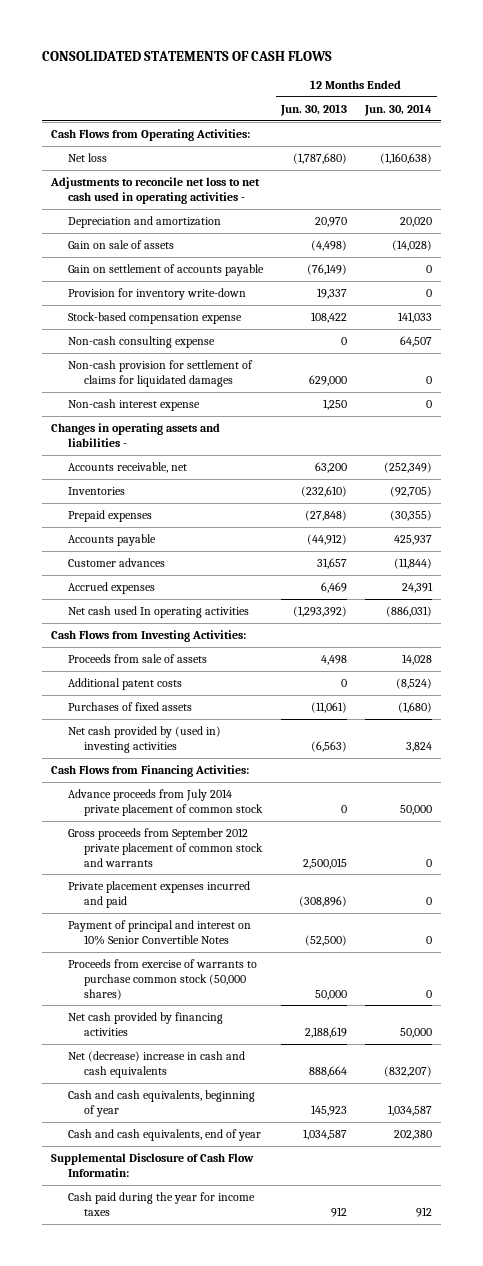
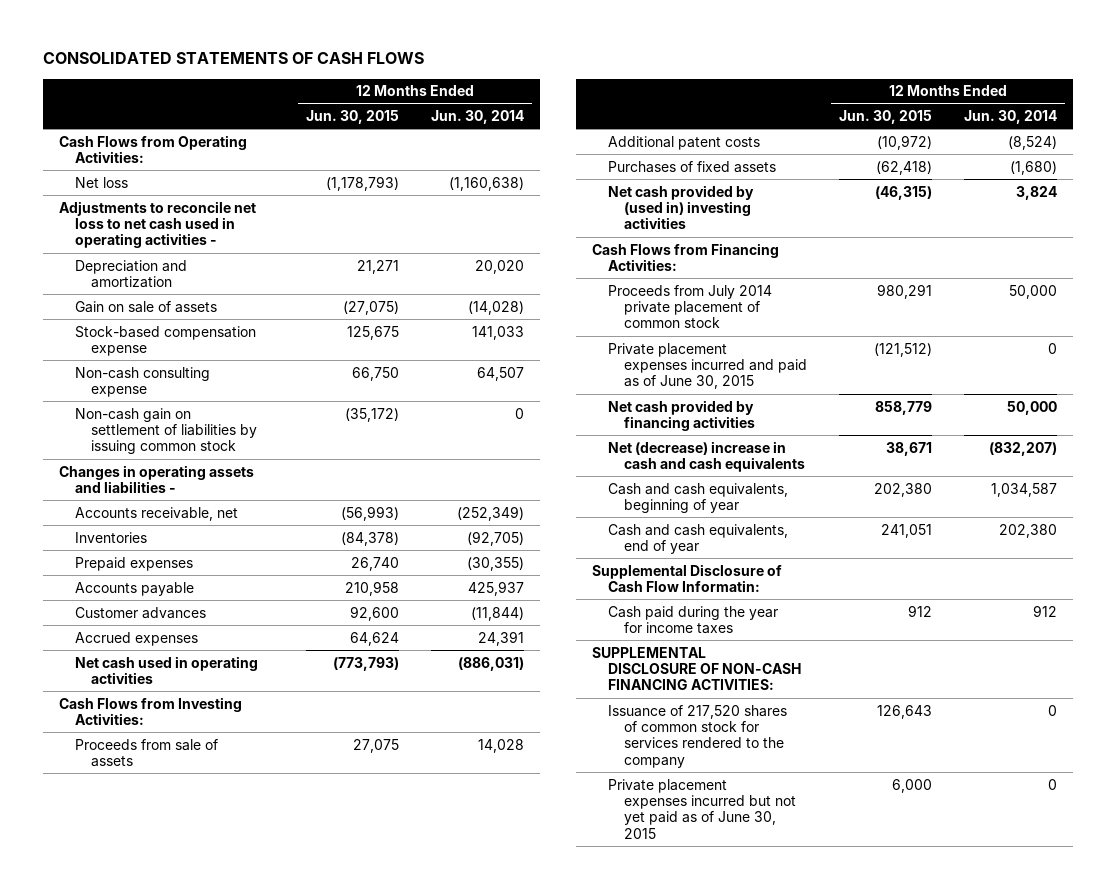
[279,103,347,116] Jun. 30, 2013 -> none
none -> [306,109,400,124] Jun. 30, 2015
[67,264,264,277] Gain on settlement of accounts payable -> none
[67,288,246,301] Provision for inventory write-down -> none
[67,360,253,387] Non-cash provision for settlement of claims for liquidated damages -> none
[67,399,200,412] Non-cash interest expense -> none
none -> [74,407,257,455] Non-cash gain on settlement of liabilities by issuing common stock
[67,606,249,619] Net cash used In operating activities -> [74,655,258,684] Net cash used in operating activities
[67,828,264,867] Gross proceeds from September 2012 private placement of common stock and warrants -> none
[67,920,251,945] Payment of principal and interest on 10% Senior Convertible Notes -> none
[67,959,257,1000] Proceeds from exercise of warrants to purchase common stock (50,000 shares) -> none
[67,789,264,816] Advance proceeds from July 2014 private placement of common stock -> [607,284,772,329] Proceeds from July 2014 private placement of common stock
[67,881,250,908] Private placement expenses incurred and paid -> [607,342,807,390] Private placement expenses incurred and paid as of June 30, 2015
none -> [591,646,801,691] SUPPLEMENTAL DISCLOSURE OF NON-CASH FINANCING ACTIVITIES:
none -> [607,704,787,768] Issuance of 217,520 shares of common stock for services rendered to the company
none -> [607,778,796,839] Private placement expenses incurred but not yet paid as of June 30, 2015

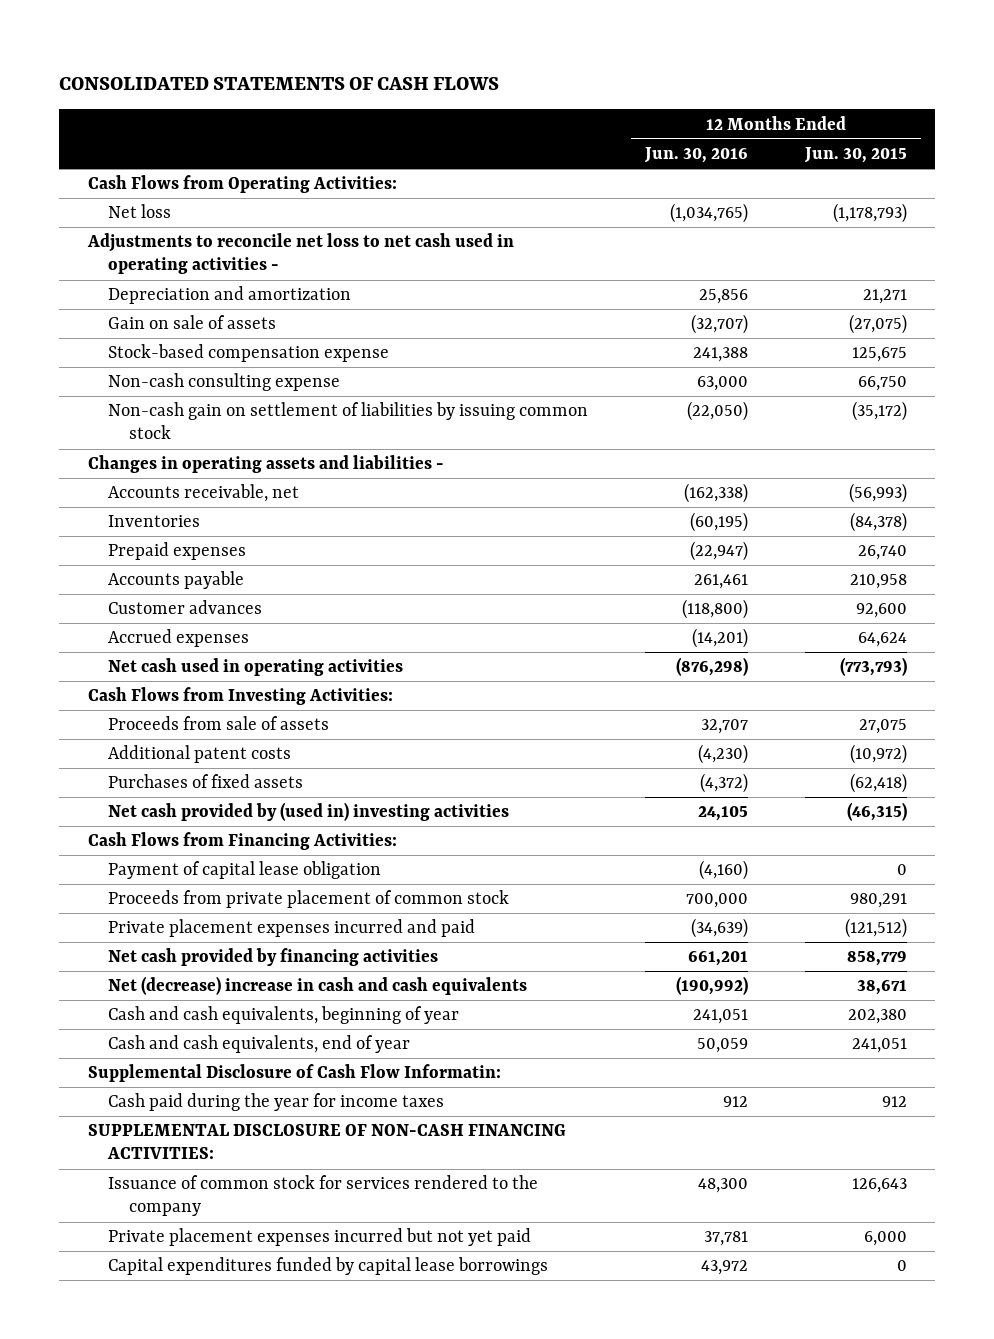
[431,109,525,124] Jun. 30, 2014 -> none
none -> [644,147,749,164] Jun. 30, 2016
none -> [108,861,382,880] Payment of capital lease obligation
[607,284,772,329] Proceeds from July 2014 private placement of common stock -> [108,890,510,909] Proceeds from private placement of common stock
[607,342,807,390] Private placement expenses incurred and paid as of June 30, 2015 -> [108,919,476,938] Private placement expenses incurred and paid
[607,704,787,768] Issuance of 217,520 shares of common stock for services rendered to the company -> [108,1175,539,1217] Issuance of common stock for services rendered to the company
[607,778,796,839] Private placement expenses incurred but not yet paid as of June 30, 2015 -> [108,1228,532,1247] Private placement expenses incurred but not yet paid
none -> [108,1257,549,1276] Capital expenditures funded by capital lease borrowings

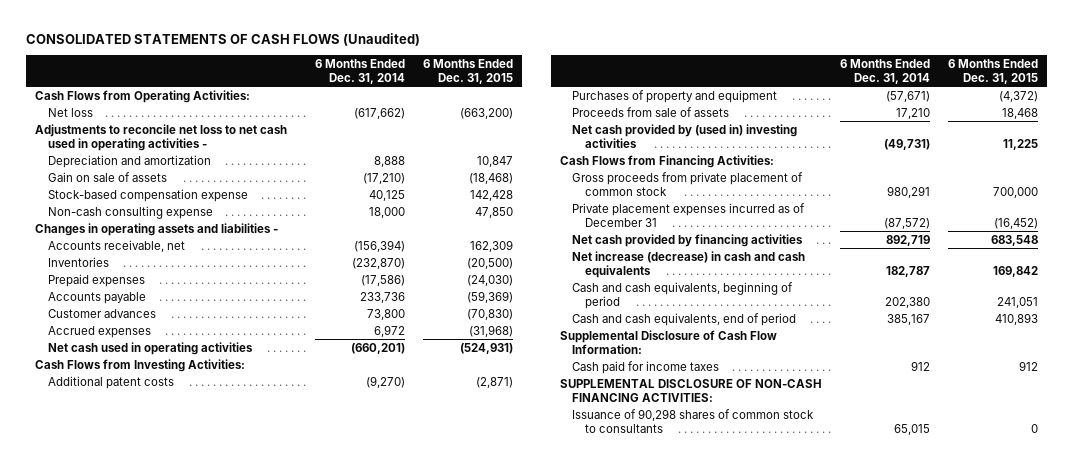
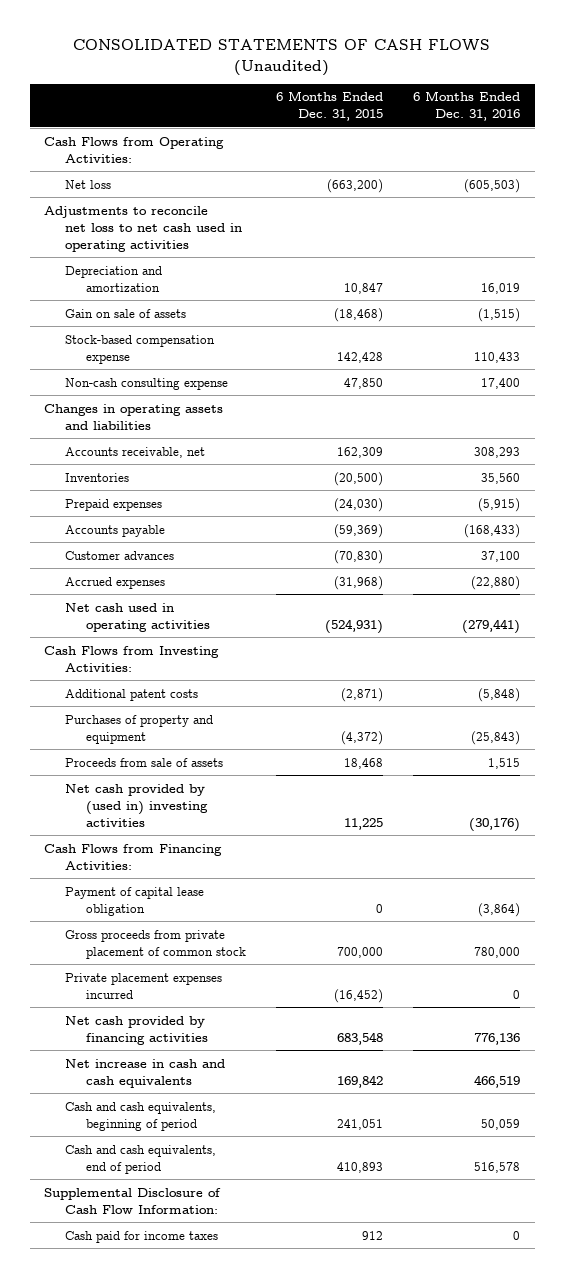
[314,58,405,84] 6 Months Ended Dec. 31, 2014 -> none
none -> [412,91,520,122] 6 Months Ended Dec. 31, 2016
[34,123,287,151] Adjustments to reconcile net loss to net cash used in operating activities - -> [44,205,243,252] Adjustments to reconcile net loss to net cash used in operating activities
[34,222,278,236] Changes in operating assets and liabilities - -> [44,403,224,430] Changes in operating assets and liabilities
none -> [65,886,205,916] Payment of capital lease obligation
[572,202,806,227] Private placement expenses incurred as of December 31 -> [65,972,223,999] Private placement expenses incurred
[572,250,806,278] Net increase (decrease) in cash and cash equivalents -> [65,1058,226,1088] Net increase in cash and cash equivalents
[559,378,822,402] SUPPLEMENTAL DISCLOSURE OF NON-CASH FINANCING ACTIVITIES: -> none
[572,408,815,433] Issuance of 90,298 shares of common stock to consultants -> none

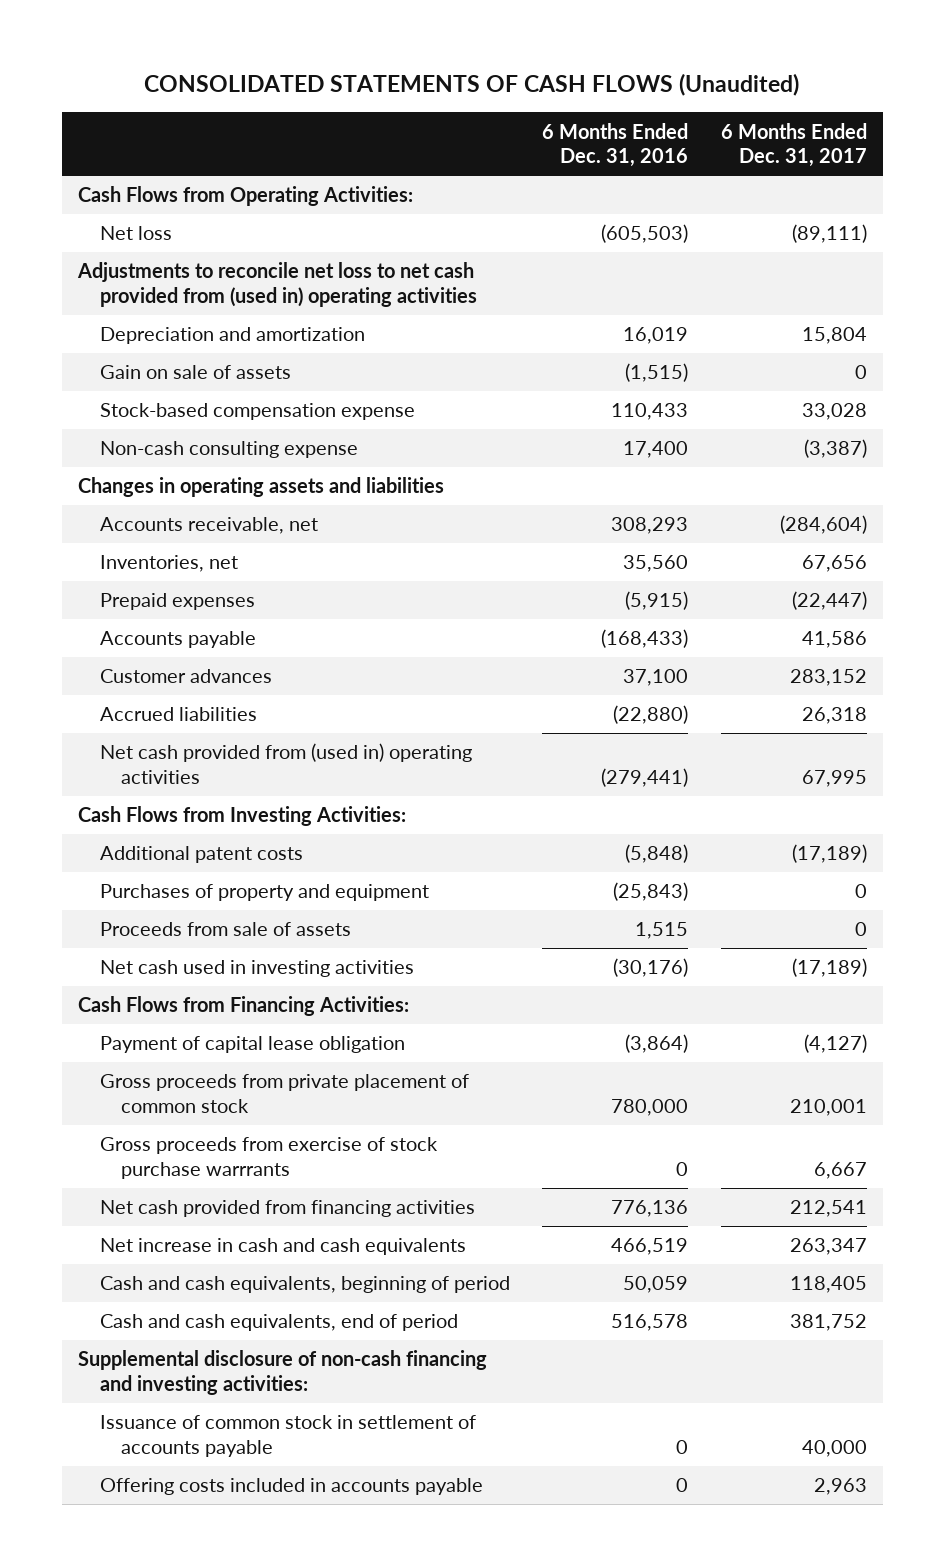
[276,91,384,122] 6 Months Ended Dec. 31, 2015 -> none
none -> [721,122,868,168] 6 Months Ended Dec. 31, 2017
[44,205,243,252] Adjustments to reconcile net loss to net cash used in operating activities -> [76,262,477,307] Adjustments to reconcile net loss to net cash provided from (used in) operating activities
[65,472,130,482] Inventories -> [99,555,238,573] Inventories, net
[65,576,166,589] Accrued expenses -> [99,707,257,722] Accrued liabilities
[65,602,211,632] Net cash used in operating activities -> [99,743,472,784] Net cash provided from (used in) operating activities
[65,783,209,827] Net cash provided by (used in) investing activities -> [99,960,414,978] Net cash used in investing activities
[65,972,223,999] Private placement expenses incurred -> none
none -> [99,1137,438,1179] Gross proceeds from exercise of stock purchase warrrants
[65,1015,209,1045] Net cash provided by financing activities -> [99,1200,475,1218] Net cash provided from financing activities
[44,1187,222,1214] Supplemental Disclosure of Cash Flow Information: -> none
[65,1230,219,1243] Cash paid for income taxes -> none
none -> [77,1350,487,1395] Supplemental disclosure of non-cash financing and investing activities:
none -> [99,1415,476,1457] Issuance of common stock in settlement of accounts payable
none -> [99,1478,483,1496] Offering costs included in accounts payable

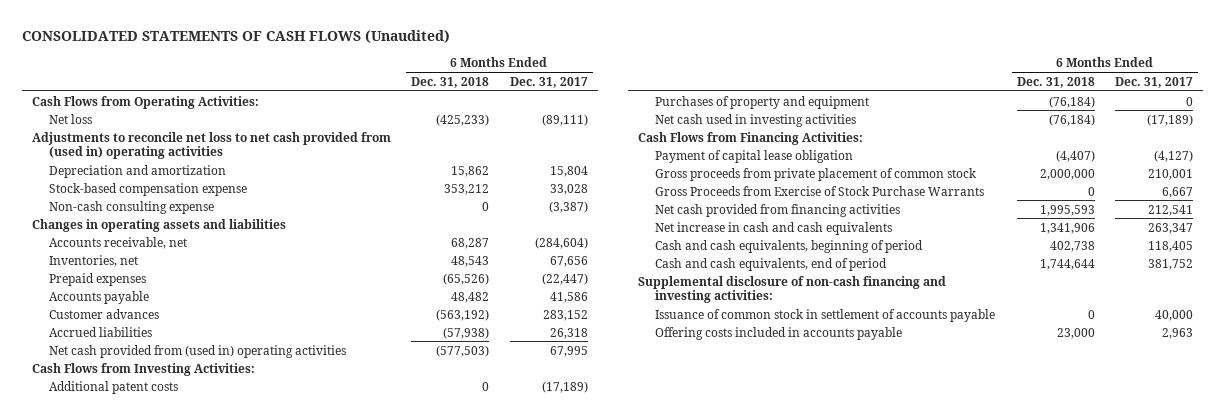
[542,122,689,168] 6 Months Ended Dec. 31, 2016 -> none
none -> [411,76,490,88] Dec. 31, 2018
[99,365,291,380] Gain on sale of assets -> none
[99,922,351,937] Proceeds from sale of assets -> none
[99,1137,438,1179] Gross proceeds from exercise of stock purchase warrrants -> [654,185,984,196] Gross Proceeds from Exercise of Stock Purchase Warrants

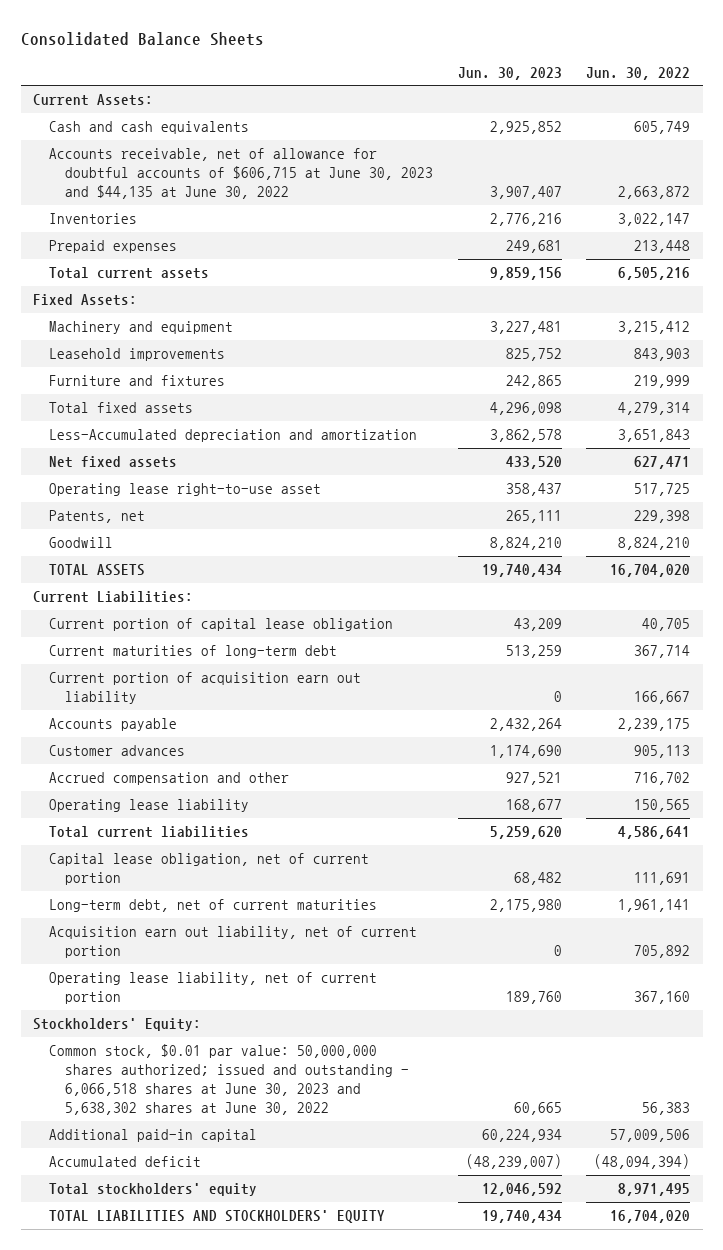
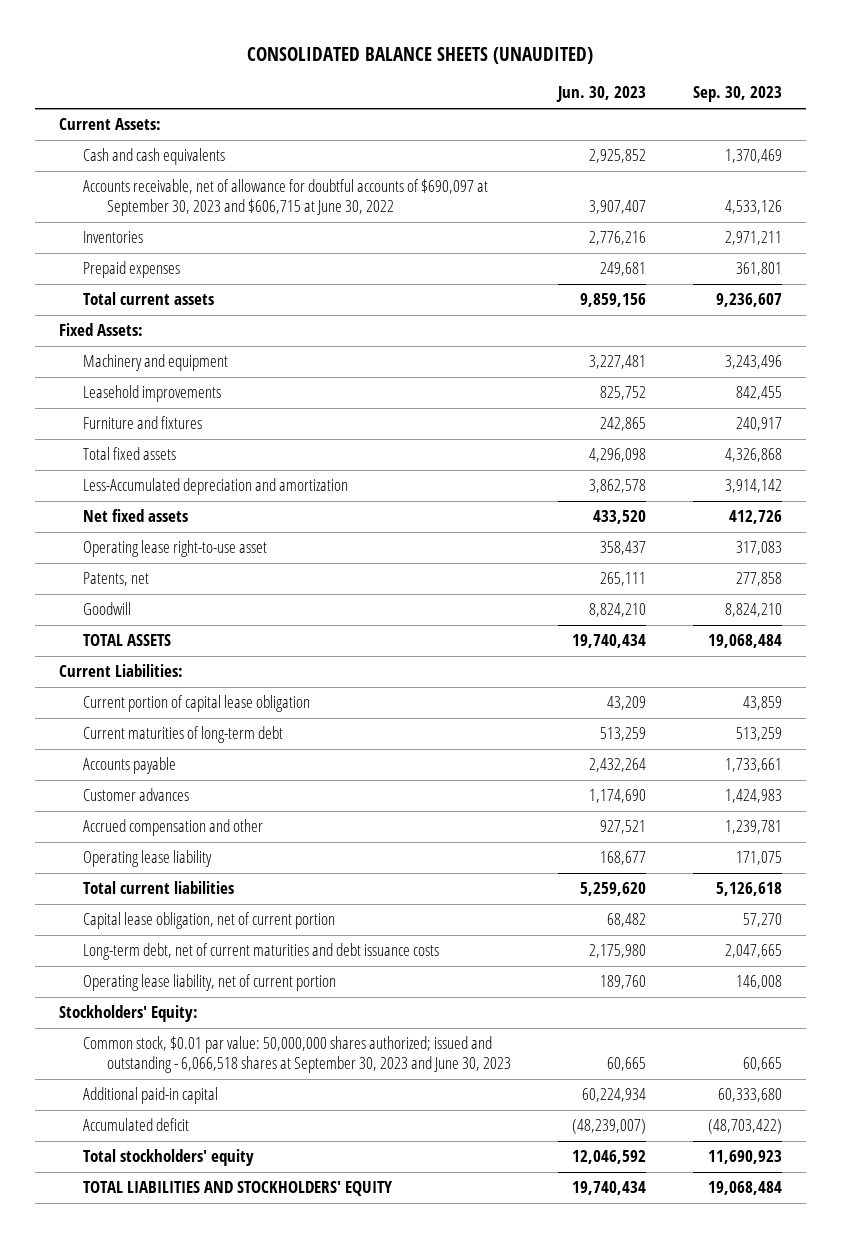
[20,31,264,46] Consolidated Balance Sheets -> [247,46,594,64] CONSOLIDATED BALANCE SHEETS (UNAUDITED)
[586,66,691,80] Jun. 30, 2022 -> none
none -> [693,86,783,103] Sep. 30, 2023
[49,148,434,200] Accounts receivable, net of allowance for doubtful accounts of $606,715 at June 30, 2023 and $44,135 at June 30, 2022 -> [82,179,488,217] Accounts receivable, net of allowance for doubtful accounts of $690,097 at September 30, 2023 and $606,715 at June 30, 2022
[49,672,362,705] Current portion of acquisition earn out liability -> none
[49,926,418,959] Acquisition earn out liability, net of current portion -> none
[49,899,378,913] Long-term debt, net of current maturities -> [82,943,439,961] Long-term debt, net of current maturities and debt issuance costs
[49,1044,410,1116] Common stock, $0.01 par value: 50,000,000 shares authorized; issued and outstanding - 6,066,518 shares at June 30, 2023 and 5,638,302 shares at June 30, 2022 -> [82,1036,511,1074] Common stock, $0.01 par value: 50,000,000 shares authorized; issued and outstanding - 6,066,518 shares at September 30, 2023 and June 30, 2023

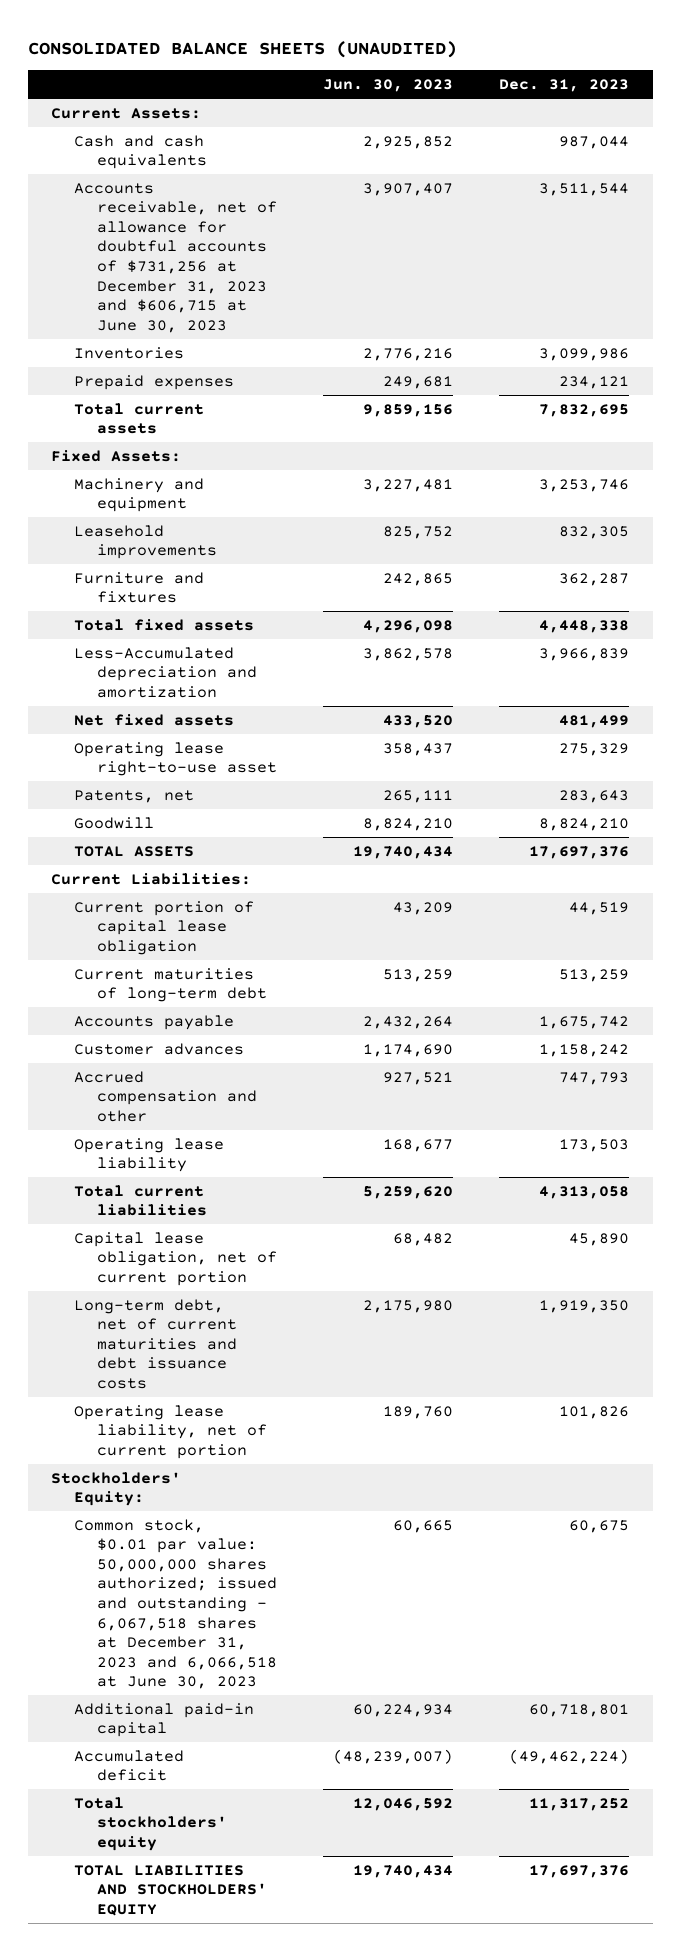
[693,86,783,103] Sep. 30, 2023 -> none
none -> [499,79,630,93] Dec. 31, 2023
[82,179,488,217] Accounts receivable, net of allowance for doubtful accounts of $690,097 at September 30, 2023 and $606,715 at June 30, 2022 -> [73,182,277,333] Accounts receivable, net of allowance for doubtful accounts of $731,256 at December 31, 2023 and $606,715 at June 30, 2023
[82,1036,511,1074] Common stock, $0.01 par value: 50,000,000 shares authorized; issued and outstanding - 6,066,518 shares at September 30, 2023 and June 30, 2023 -> [73,1518,277,1690] Common stock, $0.01 par value: 50,000,000 shares authorized; issued and outstanding - 6,067,518 shares at December 31, 2023 and 6,066,518 at June 30, 2023

